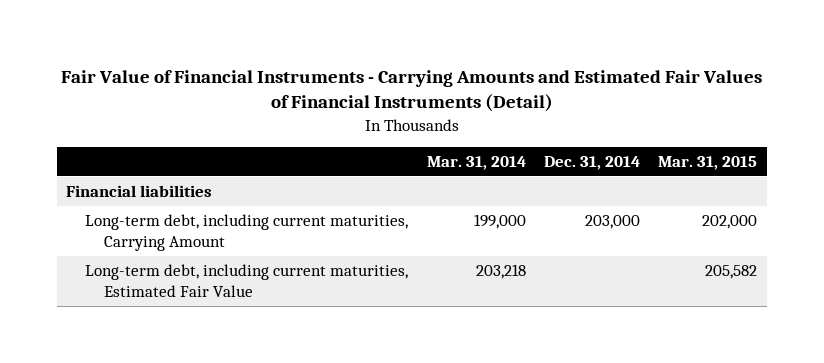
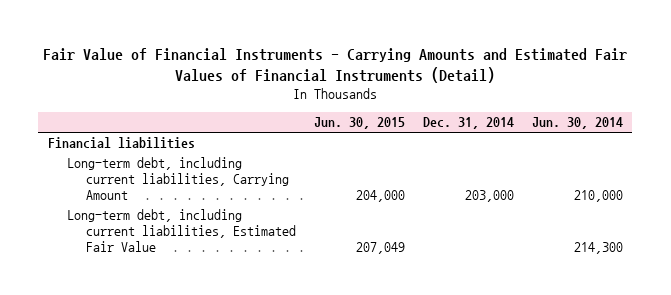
[426,156,526,171] Mar. 31, 2014 -> none
[658,156,758,171] Mar. 31, 2015 -> none
none -> [313,117,405,130] Jun. 30, 2015
none -> [532,117,624,130] Jun. 30, 2014
[85,214,409,252] Long-term debt, including current maturities, Carrying Amount -> [66,157,289,200] Long-term debt, including current liabilities, Carrying Amount
[85,264,409,298] Long-term debt, including current maturities, Estimated Fair Value -> [66,209,296,252] Long-term debt, including current liabilities, Estimated Fair Value

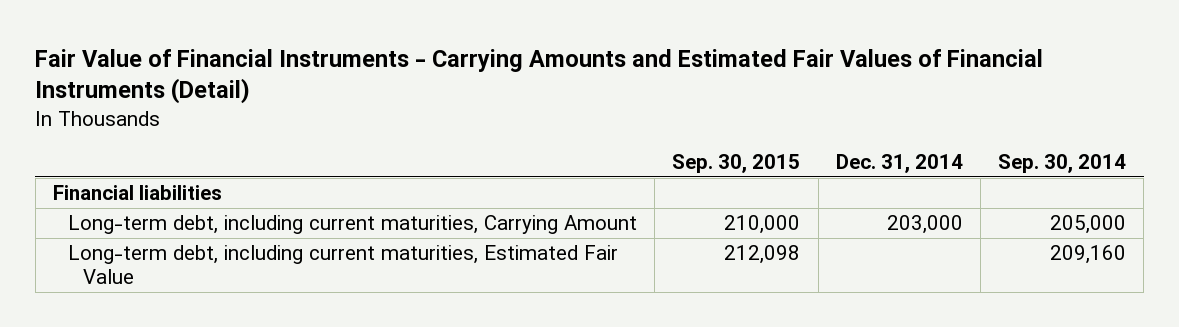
[313,117,405,130] Jun. 30, 2015 -> none
[532,117,624,130] Jun. 30, 2014 -> none
none -> [672,153,801,173] Sep. 30, 2015
none -> [997,153,1126,173] Sep. 30, 2014
[66,157,289,200] Long-term debt, including current liabilities, Carrying Amount -> [68,215,638,235] Long-term debt, including current maturities, Carrying Amount
[66,209,296,252] Long-term debt, including current liabilities, Estimated Fair Value -> [68,245,619,285] Long-term debt, including current maturities, Estimated Fair Value

